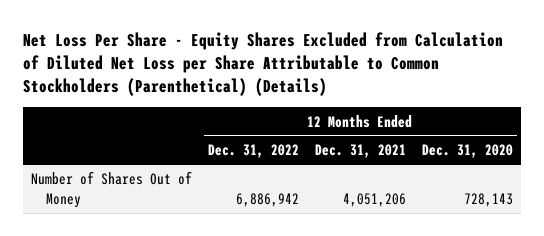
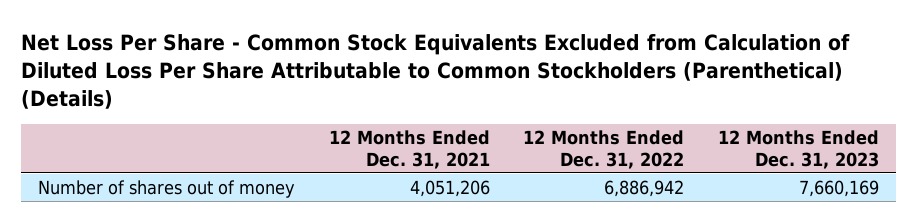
[22,31,503,97] Net Loss Per Share - Equity Shares Excluded from Calculation of Diluted Net Loss per Share Attributable to Common Stockholders (Parenthetical) (Details) -> [21,33,851,109] Net Loss Per Share - Common Stock Equivalents Excluded from Calculation of Diluted Loss Per Share Attributable to Common Stockholders (Parenthetical) (Details)
[421,144,513,159] Dec. 31, 2020 -> none
none -> [718,130,880,170] 12 Months Ended Dec. 31, 2023
[30,171,192,208] Number of Shares Out of Money -> [38,180,296,199] Number of shares out of money

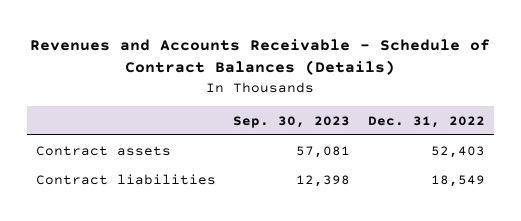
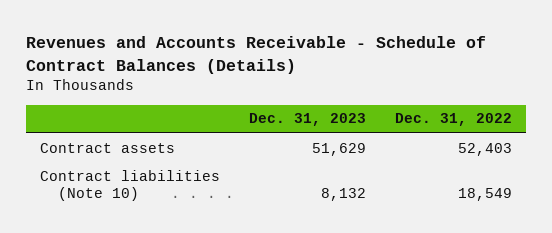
[233,115,351,128] Sep. 30, 2023 -> none
none -> [248,113,366,127] Dec. 31, 2023
[35,173,216,185] Contract liabilities -> [39,169,220,202] Contract liabilities (Note 10)

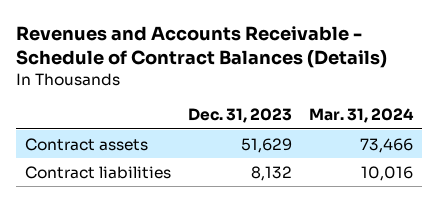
[394,113,512,127] Dec. 31, 2022 -> none
none -> [309,108,415,124] Mar. 31, 2024
[39,169,220,202] Contract liabilities (Note 10) -> [24,165,171,179] Contract liabilities

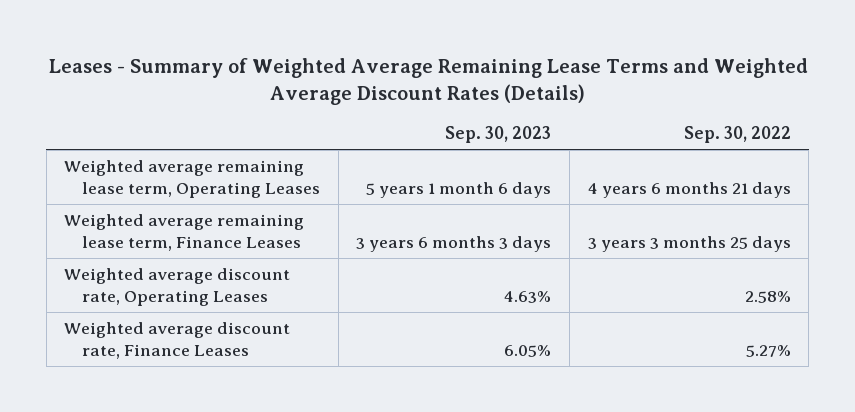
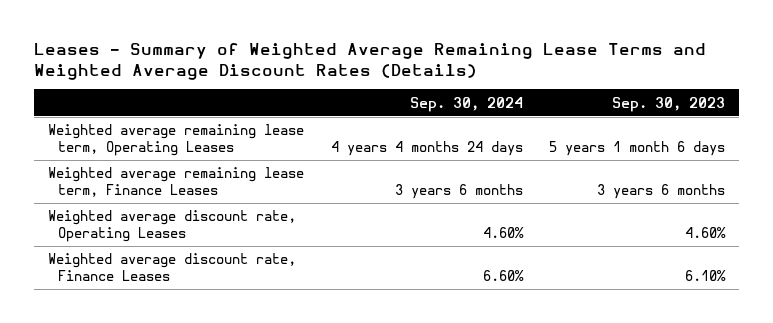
[683,126,791,144] Sep. 30, 2022 -> none
none -> [409,96,523,112] Sep. 30, 2024
[356,235,552,252] 3 years 6 months 3 days -> [597,183,726,199] 3 years 6 months
[504,290,552,303] 4.63% -> [685,226,727,238] 4.60%
[504,344,552,357] 6.05% -> [685,269,727,281] 6.10%

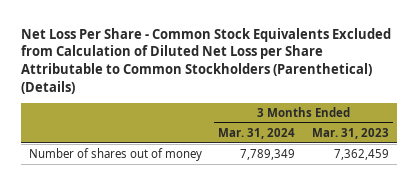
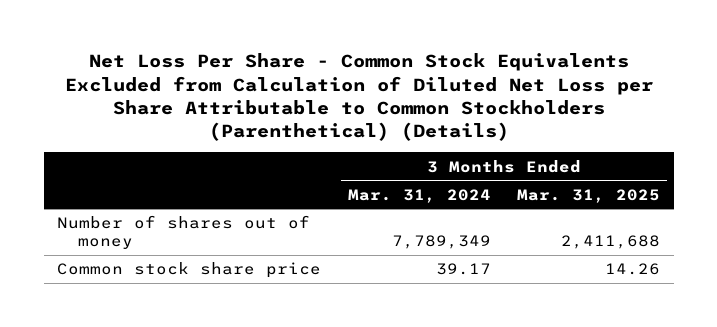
[311,127,389,139] Mar. 31, 2023 -> none
none -> [517,188,661,203] Mar. 31, 2025
none -> [57,262,322,279] Common stock share price

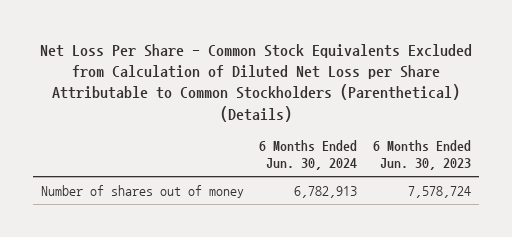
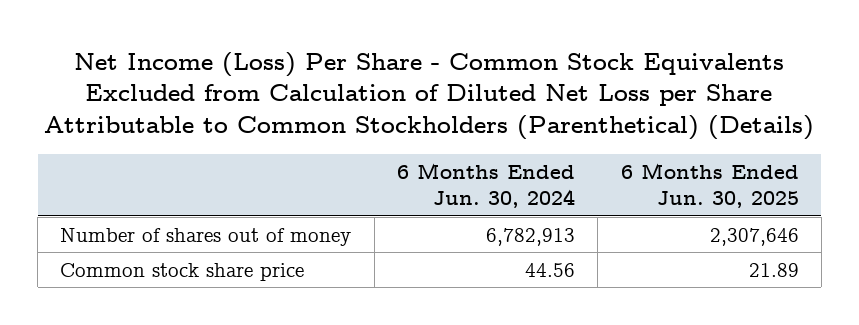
[39,43,472,122] Net Loss Per Share - Common Stock Equivalents Excluded from Calculation of Diluted Net Loss per Share Attributable to Common Stockholders (Parenthetical) (Details) -> [44,51,815,141] Net Income (Loss) Per Share - Common Stock Equivalents Excluded from Calculation of Diluted Net Loss per Share Attributable to Common Stockholders (Parenthetical) (Details)
[373,140,472,171] 6 Months Ended Jun. 30, 2023 -> none
none -> [620,162,799,209] 6 Months Ended Jun. 30, 2025
none -> [60,262,305,281] Common stock share price

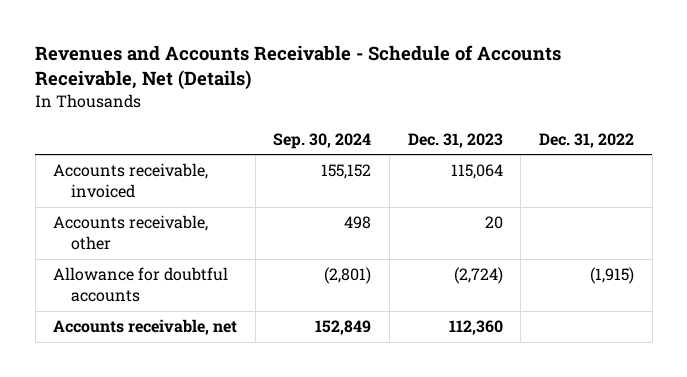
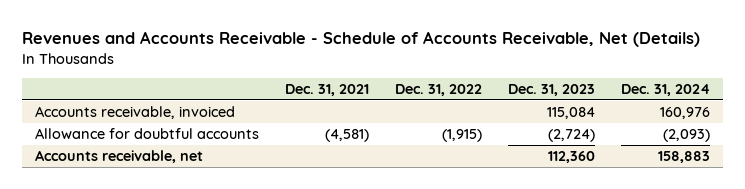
[273,132,372,149] Sep. 30, 2024 -> none
none -> [284,83,369,96] Dec. 31, 2021
none -> [621,83,711,96] Dec. 31, 2024
[53,215,209,251] Accounts receivable, other -> none
[450,164,503,180] 115,064 -> [546,107,595,120] 115,084

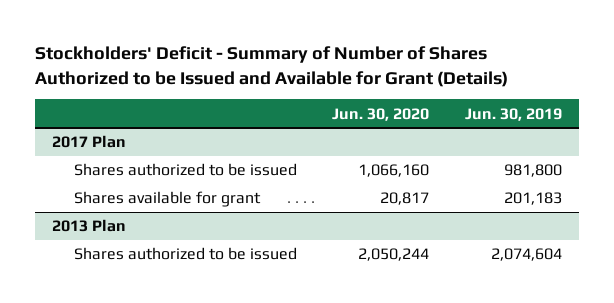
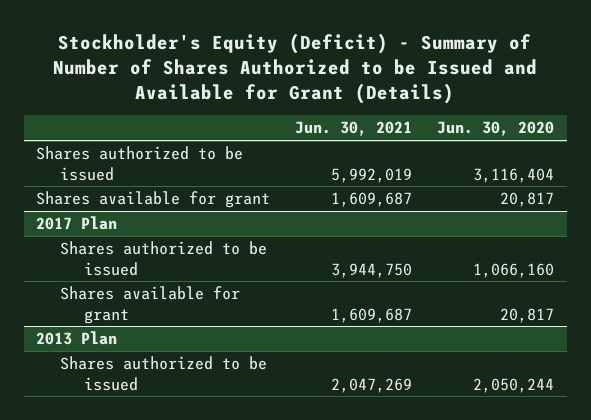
[34,46,508,87] Stockholders' Deficit - Summary of Number of Shares Authorized to be Issued and Available for Grant (Details) -> [53,32,538,104] Stockholder's Equity (Deficit) - Summary of Number of Shares Authorized to be Issued and Available for Grant (Details)
[464,107,562,121] Jun. 30, 2019 -> none
none -> [295,121,413,137] Jun. 30, 2021
none -> [36,146,244,181] Shares authorized to be issued
none -> [36,191,271,209] Shares available for grant

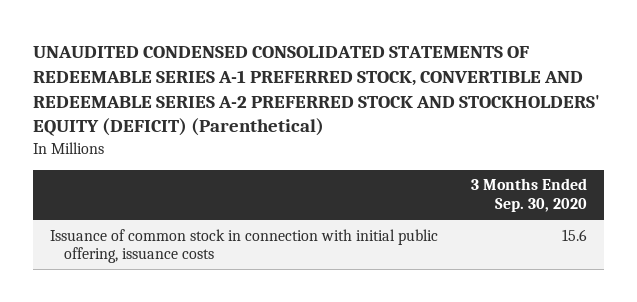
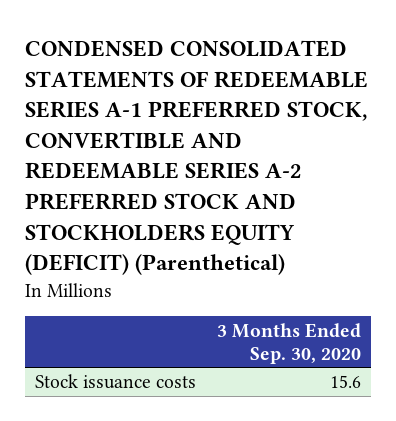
[33,46,601,137] UNAUDITED CONDENSED CONSOLIDATED STATEMENTS OF REDEEMABLE SERIES A-1 PREFERRED STOCK, CONVERTIBLE AND REDEEMABLE SERIES A-2 PREFERRED STOCK AND STOCKHOLDERS' EQUITY (DEFICIT) (Parenthetical) -> [25,39,369,276] CONDENSED CONSOLIDATED STATEMENTS OF REDEEMABLE SERIES A-1 PREFERRED STOCK, CONVERTIBLE AND REDEEMABLE SERIES A-2 PREFERRED STOCK AND STOCKHOLDERS EQUITY (DEFICIT) (Parenthetical)
[49,228,438,264] Issuance of common stock in connection with initial public offering, issuance costs -> [35,374,197,390] Stock issuance costs

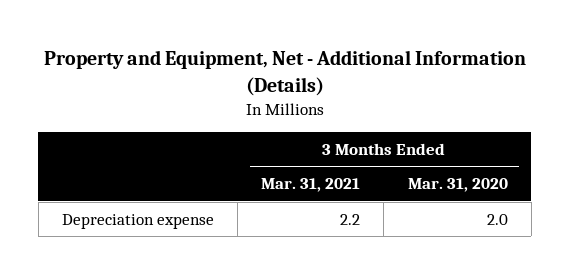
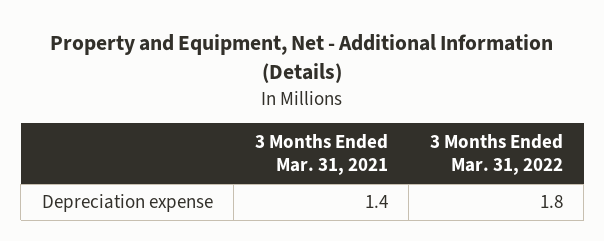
[407,178,508,193] Mar. 31, 2020 -> none
none -> [429,133,563,176] 3 Months Ended Mar. 31, 2022
[340,214,361,226] 2.2 -> [364,195,388,209] 1.4

